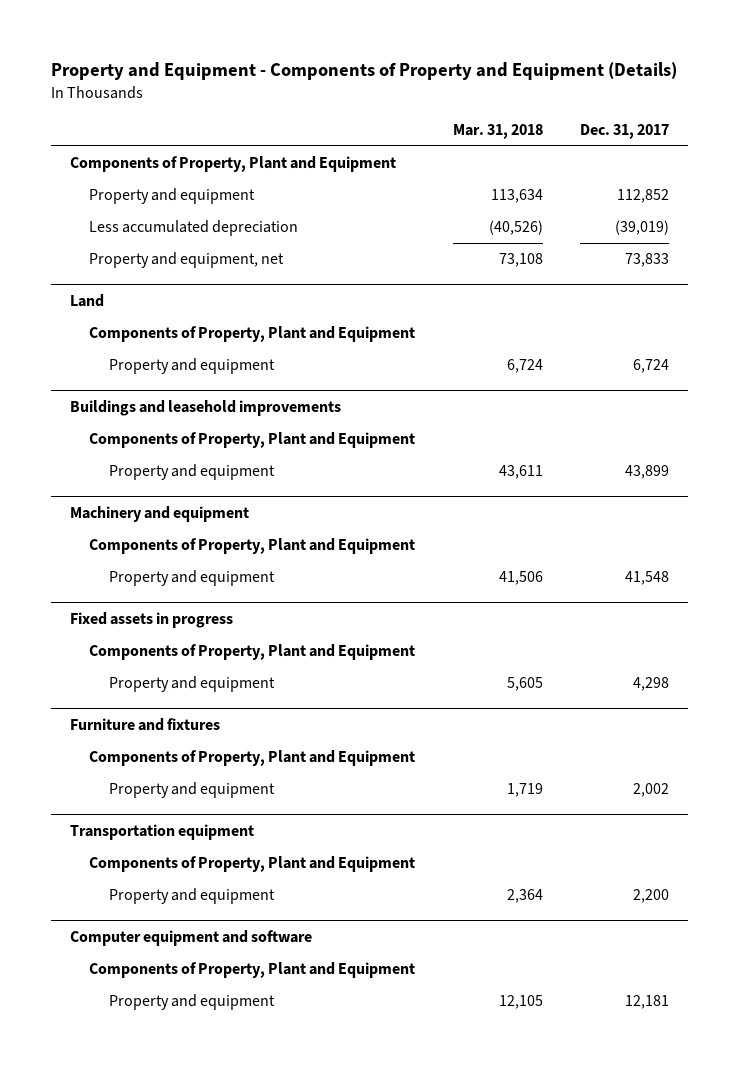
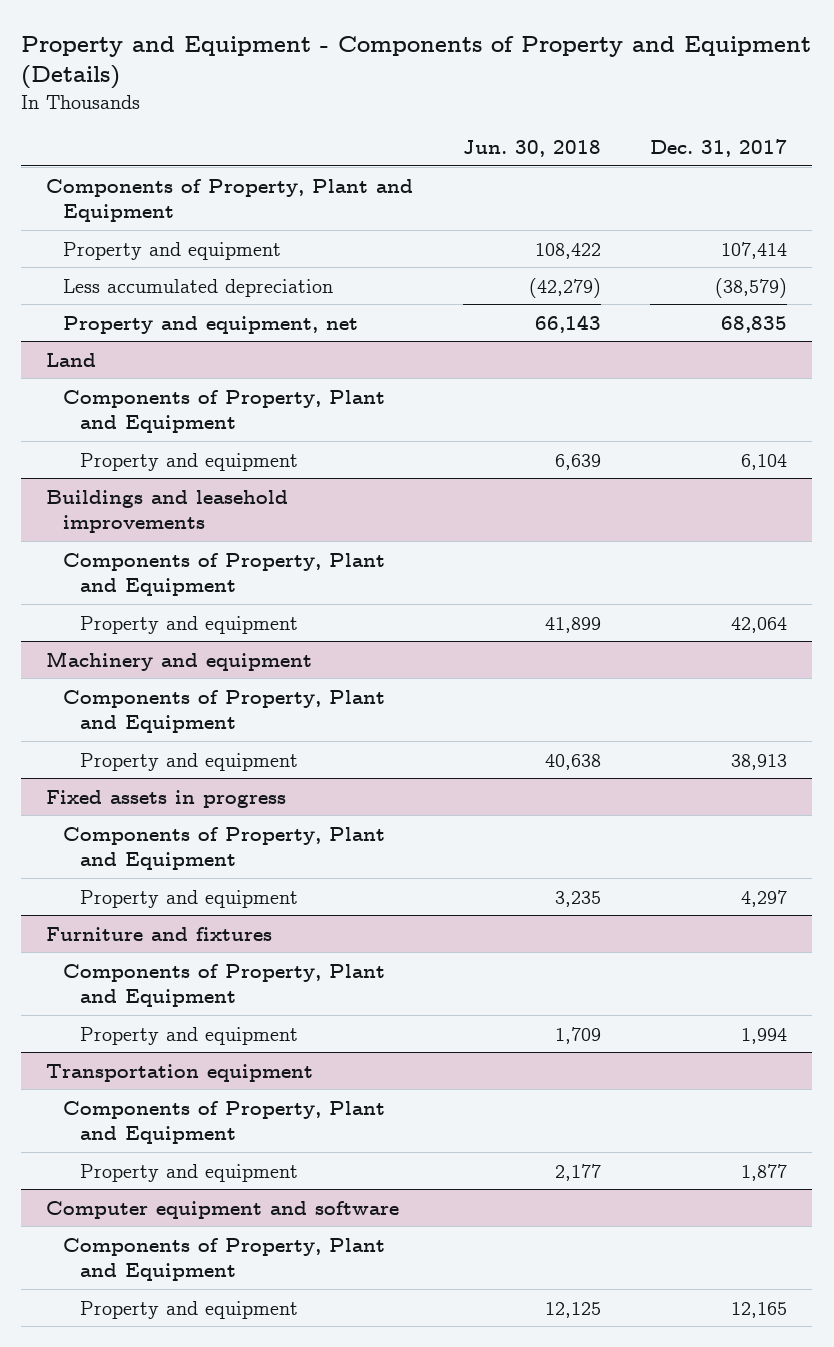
[452,124,543,140] Mar. 31, 2018 -> none
none -> [462,139,601,157] Jun. 30, 2018
[617,189,670,204] 112,852 -> [721,241,788,259] 107,414
[615,220,670,236] (39,019) -> [715,277,788,298] (38,579)
[625,253,670,268] 73,833 -> [721,315,788,333] 68,835
[633,359,670,374] 6,724 -> [741,453,788,470] 6,104
[625,465,670,480] 43,899 -> [731,616,788,633] 42,064
[625,571,670,586] 41,548 -> [731,753,788,770] 38,913
[633,677,670,692] 4,298 -> [741,889,788,907] 4,297
[633,783,670,798] 2,002 -> [741,1027,788,1044] 1,994
[633,889,670,904] 2,200 -> [741,1163,788,1181] 1,877
[625,995,670,1010] 12,181 -> [731,1301,788,1318] 12,165

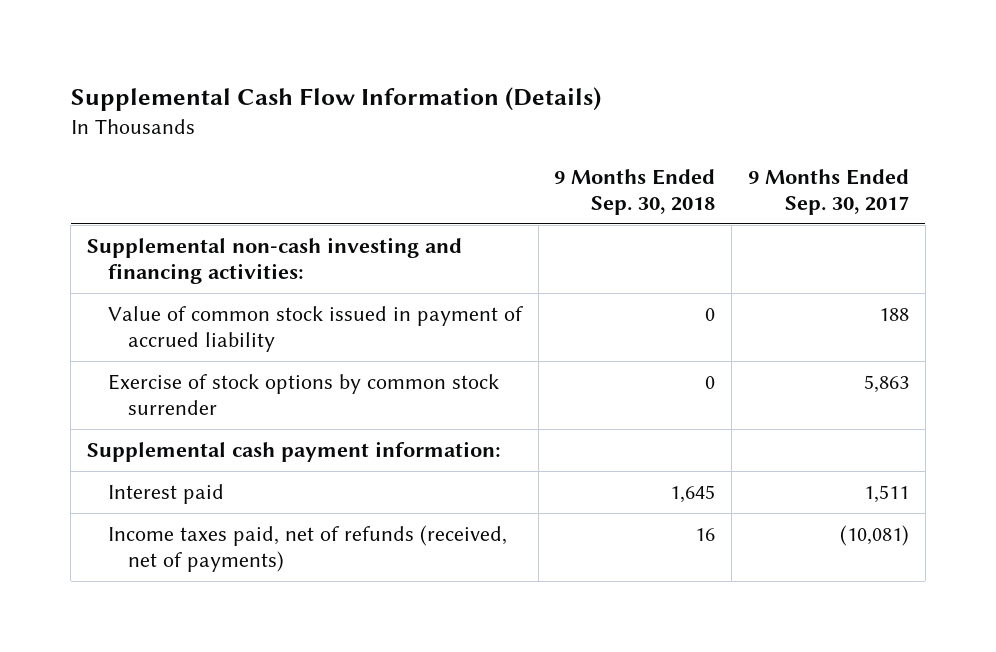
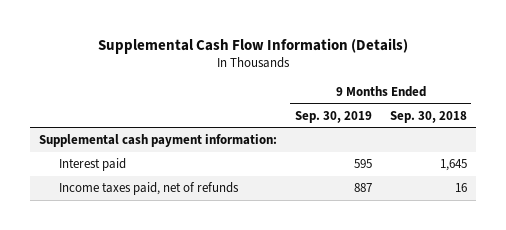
[747,169,909,215] 9 Months Ended Sep. 30, 2017 -> none
none -> [294,110,372,123] Sep. 30, 2019
[87,236,463,284] Supplemental non-cash investing and financing activities: -> none
[107,305,523,352] Value of common stock issued in payment of accrued liability -> none
[107,373,499,415] Exercise of stock options by common stock surrender -> none
[107,524,507,572] Income taxes paid, net of refunds (received, net of payments) -> [58,182,239,196] Income taxes paid, net of refunds

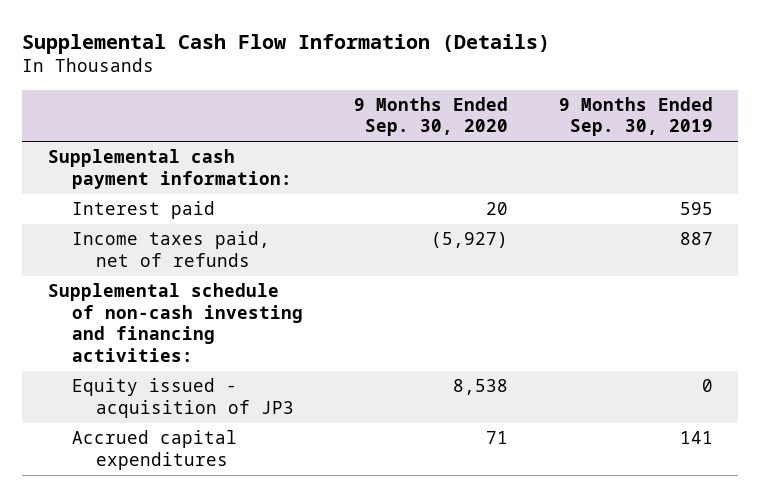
[389,110,467,123] Sep. 30, 2018 -> none
none -> [353,96,508,137] 9 Months Ended Sep. 30, 2020
none -> [47,283,303,363] Supplemental schedule of non-cash investing and financing activities:
none -> [71,378,295,418] Equity issued - acquisition of JP3
none -> [71,430,237,470] Accrued capital expenditures

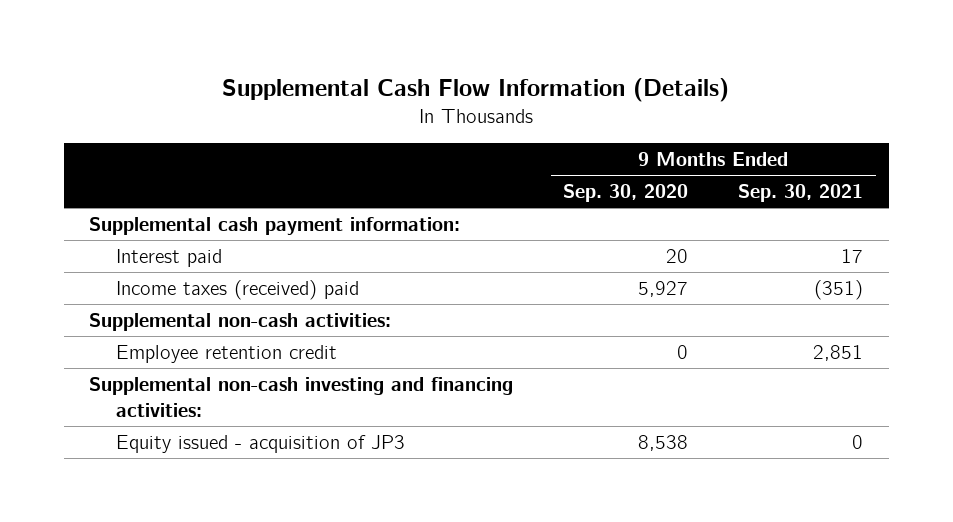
[558,96,713,137] 9 Months Ended Sep. 30, 2019 -> none
none -> [738,184,864,203] Sep. 30, 2021
[71,231,270,267] Income taxes paid, net of refunds -> [115,280,359,301] Income taxes (received) paid
[430,232,508,249] (5,927) -> [638,281,689,298] 5,927
none -> [89,313,392,332] Supplemental non-cash activities:
none -> [115,345,337,364] Employee retention credit
[47,283,303,363] Supplemental schedule of non-cash investing and financing activities: -> [89,377,514,417] Supplemental non-cash investing and financing activities:
[71,430,237,470] Accrued capital expenditures -> none

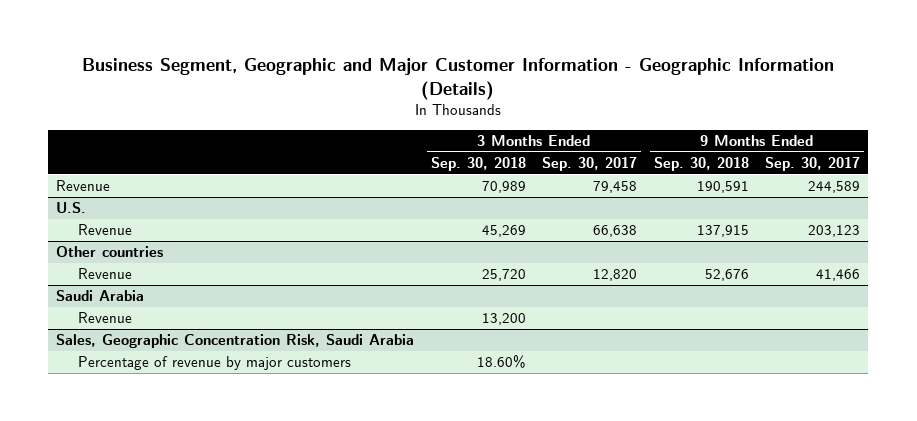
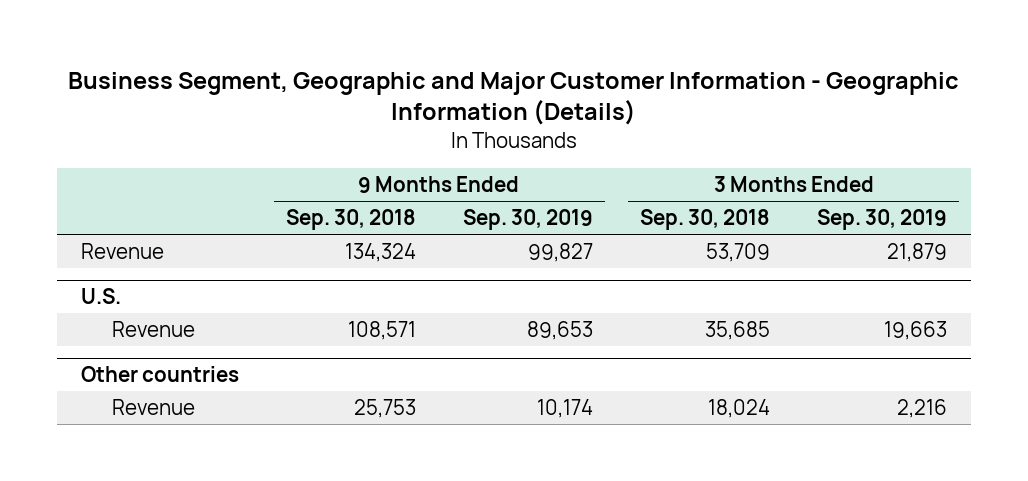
[542,157,638,172] Sep. 30, 2017 -> none
[765,157,861,172] Sep. 30, 2017 -> none
none -> [463,209,594,231] Sep. 30, 2019
none -> [817,209,948,231] Sep. 30, 2019
[481,181,526,194] 70,989 -> [706,242,771,262] 53,709
[696,181,749,194] 190,591 -> [344,242,416,262] 134,324
[481,225,526,238] 45,269 -> [705,320,771,340] 35,685
[696,225,749,238] 137,915 -> [347,320,416,340] 108,571
[56,290,145,302] Saudi Arabia -> none
[78,312,133,324] Revenue -> none
[56,334,415,349] Sales, Geographic Concentration Risk, Saudi Arabia -> none
[78,356,352,371] Percentage of revenue by major customers -> none
[481,269,526,282] 25,720 -> [708,398,771,418] 18,024
[704,269,749,282] 52,676 -> [353,398,416,418] 25,753

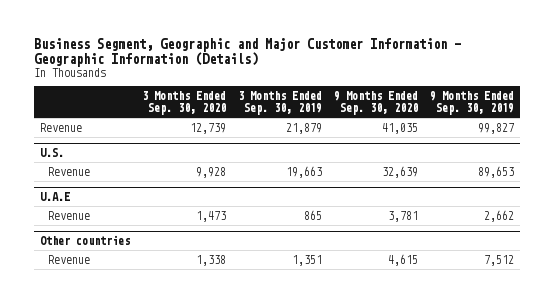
[285,209,416,231] Sep. 30, 2018 -> none
[640,209,771,231] Sep. 30, 2018 -> none
none -> [141,91,226,116] 3 Months Ended Sep. 30, 2020
none -> [334,91,419,116] 9 Months Ended Sep. 30, 2020
none -> [39,191,70,201] U.A.E
none -> [48,210,91,220] Revenue
[537,398,594,418] 10,174 -> [484,254,515,266] 7,512
[897,398,948,418] 2,216 -> [291,254,322,266] 1,351

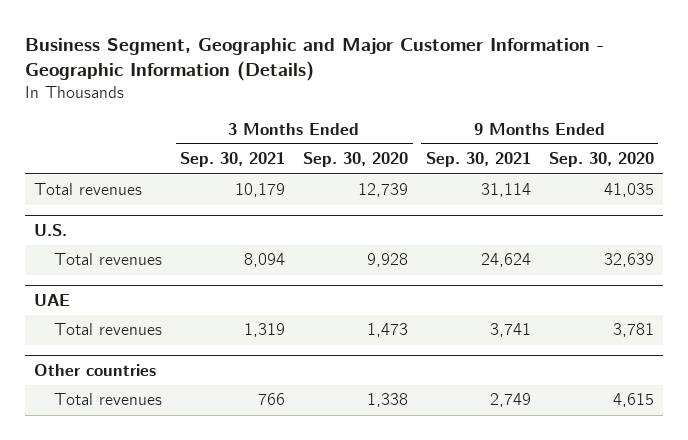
[237,91,322,116] 3 Months Ended Sep. 30, 2019 -> none
[430,91,515,116] 9 Months Ended Sep. 30, 2019 -> none
none -> [180,152,286,168] Sep. 30, 2021
none -> [425,152,531,168] Sep. 30, 2021
[39,122,82,132] Revenue -> [34,183,143,196] Total revenues
[48,166,91,176] Revenue -> [54,253,163,266] Total revenues
[39,191,70,201] U.A.E -> [34,293,71,306] UAE
[48,210,91,220] Revenue -> [54,323,163,336] Total revenues
[48,254,91,264] Revenue -> [54,393,163,406] Total revenues

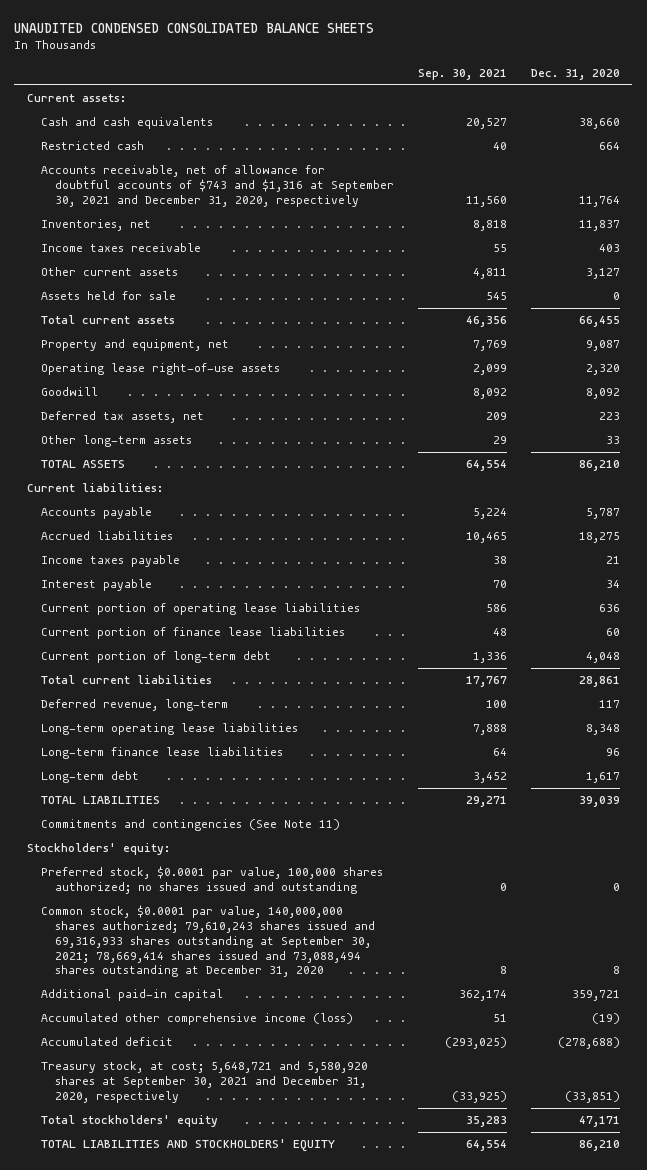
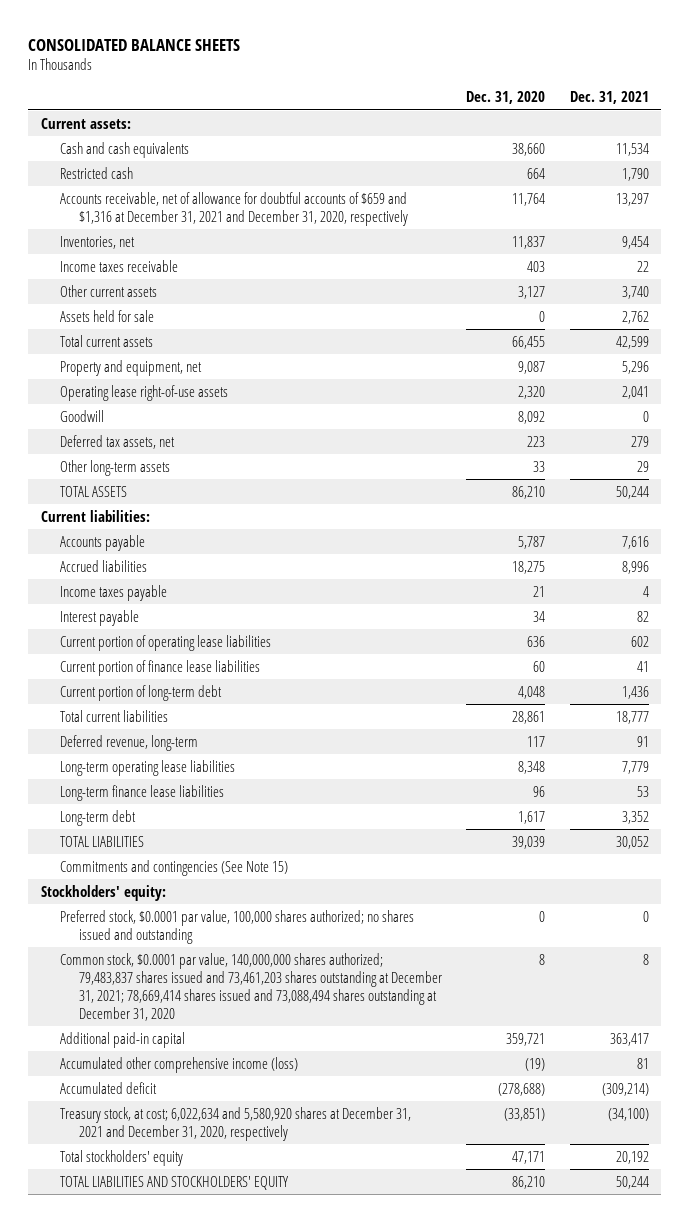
[14,22,375,33] UNAUDITED CONDENSED CONSOLIDATED BALANCE SHEETS -> [28,38,241,51] CONSOLIDATED BALANCE SHEETS
[417,68,507,80] Sep. 30, 2021 -> none
none -> [570,90,650,104] Dec. 31, 2021
[40,165,394,207] Accounts receivable, net of allowance for doubtful accounts of $743 and $1,316 at September 30, 2021 and December 31, 2020, respectively -> [59,191,408,226] Accounts receivable, net of allowance for doubtful accounts of $659 and $1,316 at December 31, 2021 and December 31, 2020, respectively
[40,819,340,832] Commitments and contingencies (See Note 11) -> [59,859,288,876] Commitments and contingencies (See Note 15)
[40,905,375,978] Common stock, $0.0001 par value, 140,000,000 shares authorized; 79,610,243 shares issued and 69,316,933 shares outstanding at September 30, 2021; 78,669,414 shares issued and 73,088,494 shares outstanding at December 31, 2020 -> [59,952,442,1021] Common stock, $0.0001 par value, 140,000,000 shares authorized; 79,483,837 shares issued and 73,461,203 shares outstanding at December 31, 2021; 78,669,414 shares issued and 73,088,494 shares outstanding at December 31, 2020
[40,1061,368,1103] Treasury stock, at cost; 5,648,721 and 5,580,920 shares at September 30, 2021 and December 31, 2020, respectively -> [59,1106,411,1141] Treasury stock, at cost; 6,022,634 and 5,580,920 shares at December 31, 2021 and December 31, 2020, respectively

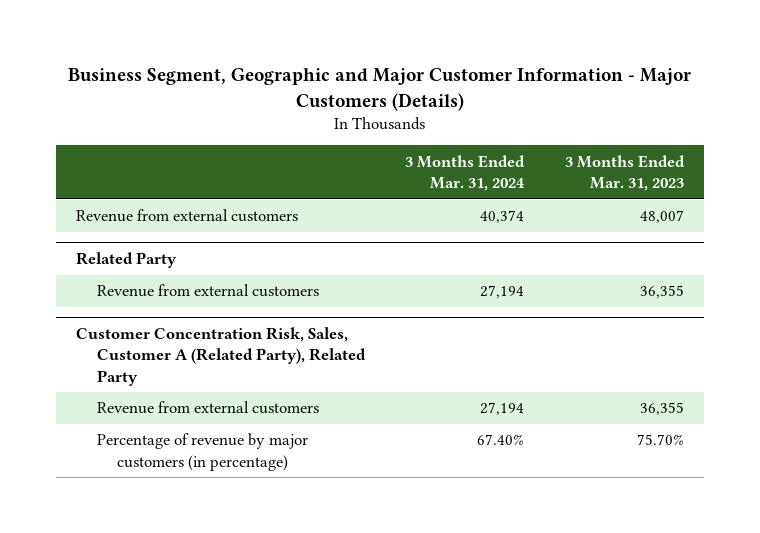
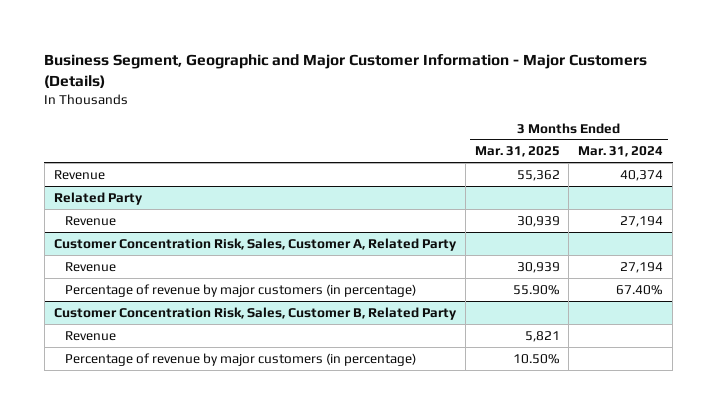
[564,154,685,192] 3 Months Ended Mar. 31, 2023 -> none
none -> [474,146,560,158] Mar. 31, 2025
[75,209,298,223] Revenue from external customers -> [53,169,105,180] Revenue
[96,284,319,298] Revenue from external customers -> [65,215,117,226] Revenue
[75,326,366,386] Customer Concentration Risk, Sales, Customer A (Related Party), Related Party -> [53,237,457,251] Customer Concentration Risk, Sales, Customer A, Related Party
[96,401,319,415] Revenue from external customers -> [65,261,117,272] Revenue
none -> [53,306,457,320] Customer Concentration Risk, Sales, Customer B, Related Party
none -> [65,330,117,341] Revenue
none -> [65,352,417,366] Percentage of revenue by major customers (in percentage)

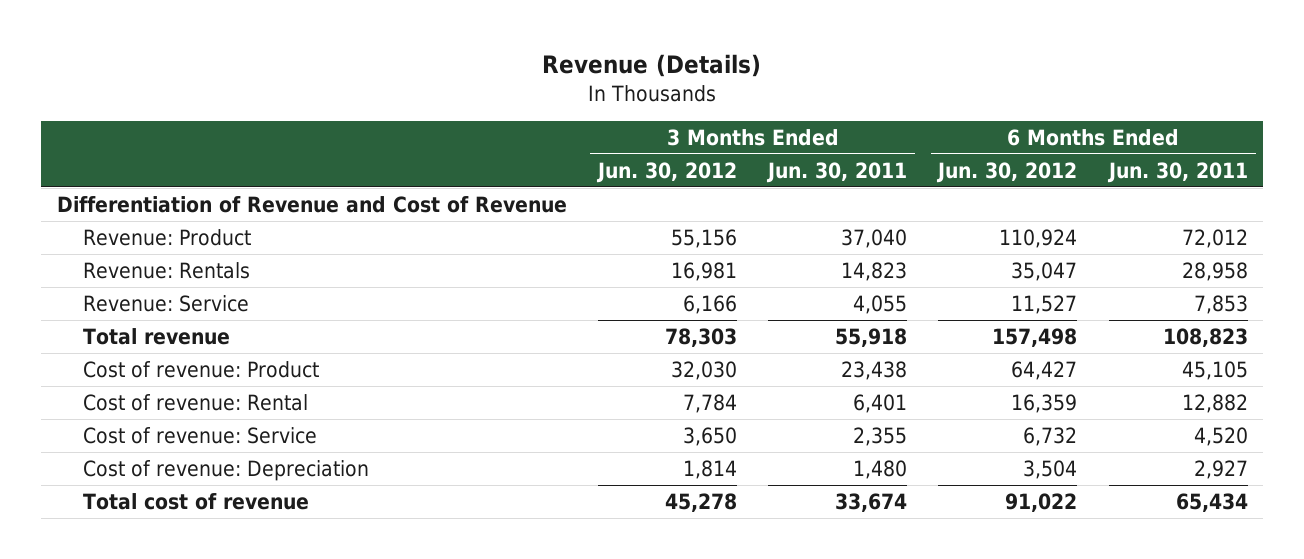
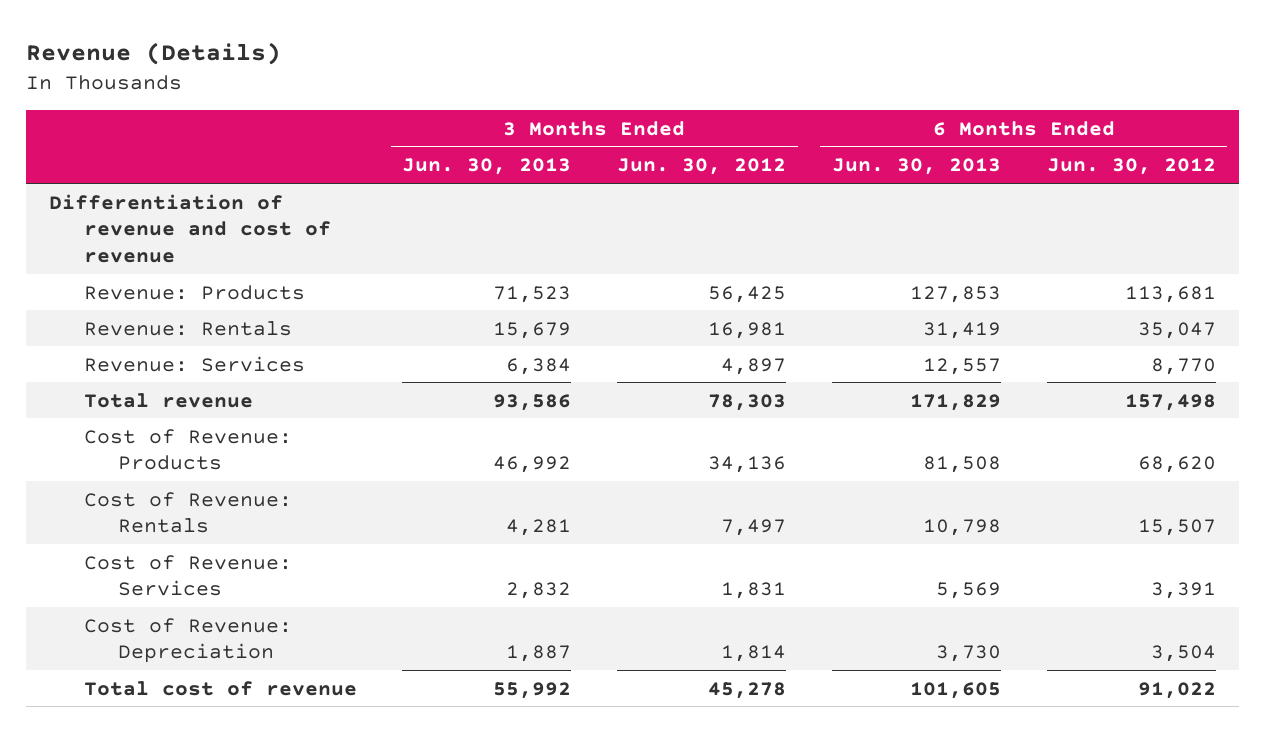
[766,161,908,183] Jun. 30, 2011 -> none
[1106,161,1248,183] Jun. 30, 2011 -> none
none -> [402,158,572,176] Jun. 30, 2013
none -> [831,158,1001,176] Jun. 30, 2013
[56,195,567,213] Differentiation of Revenue and Cost of Revenue -> [49,193,331,264] Differentiation of revenue and cost of revenue
[83,228,252,246] Revenue: Product -> [83,284,305,300] Revenue: Products
[670,228,737,248] 55,156 -> [708,285,787,303] 56,425
[999,228,1078,248] 110,924 -> [1124,285,1216,303] 113,681
[83,294,250,312] Revenue: Service -> [83,355,305,372] Revenue: Services
[682,294,737,314] 6,166 -> [721,357,787,375] 4,897
[1011,294,1078,314] 11,527 -> [1150,357,1216,375] 8,770
[83,360,320,378] Cost of revenue: Product -> [83,428,292,471] Cost of Revenue: Products
[670,360,737,380] 32,030 -> [708,456,787,474] 34,136
[1011,360,1078,380] 64,427 -> [1137,456,1216,474] 68,620
[83,393,309,411] Cost of revenue: Rental -> [83,491,292,534] Cost of Revenue: Rentals
[682,393,737,413] 7,784 -> [721,519,787,537] 7,497
[1011,393,1078,413] 16,359 -> [1137,519,1216,537] 15,507
[83,426,318,444] Cost of revenue: Service -> [83,554,292,597] Cost of Revenue: Services
[682,426,737,446] 3,650 -> [721,582,787,600] 1,831
[1023,426,1078,446] 6,732 -> [1150,582,1216,600] 3,391
[83,459,370,481] Cost of revenue: Depreciation -> [83,617,292,664] Cost of Revenue: Depreciation

